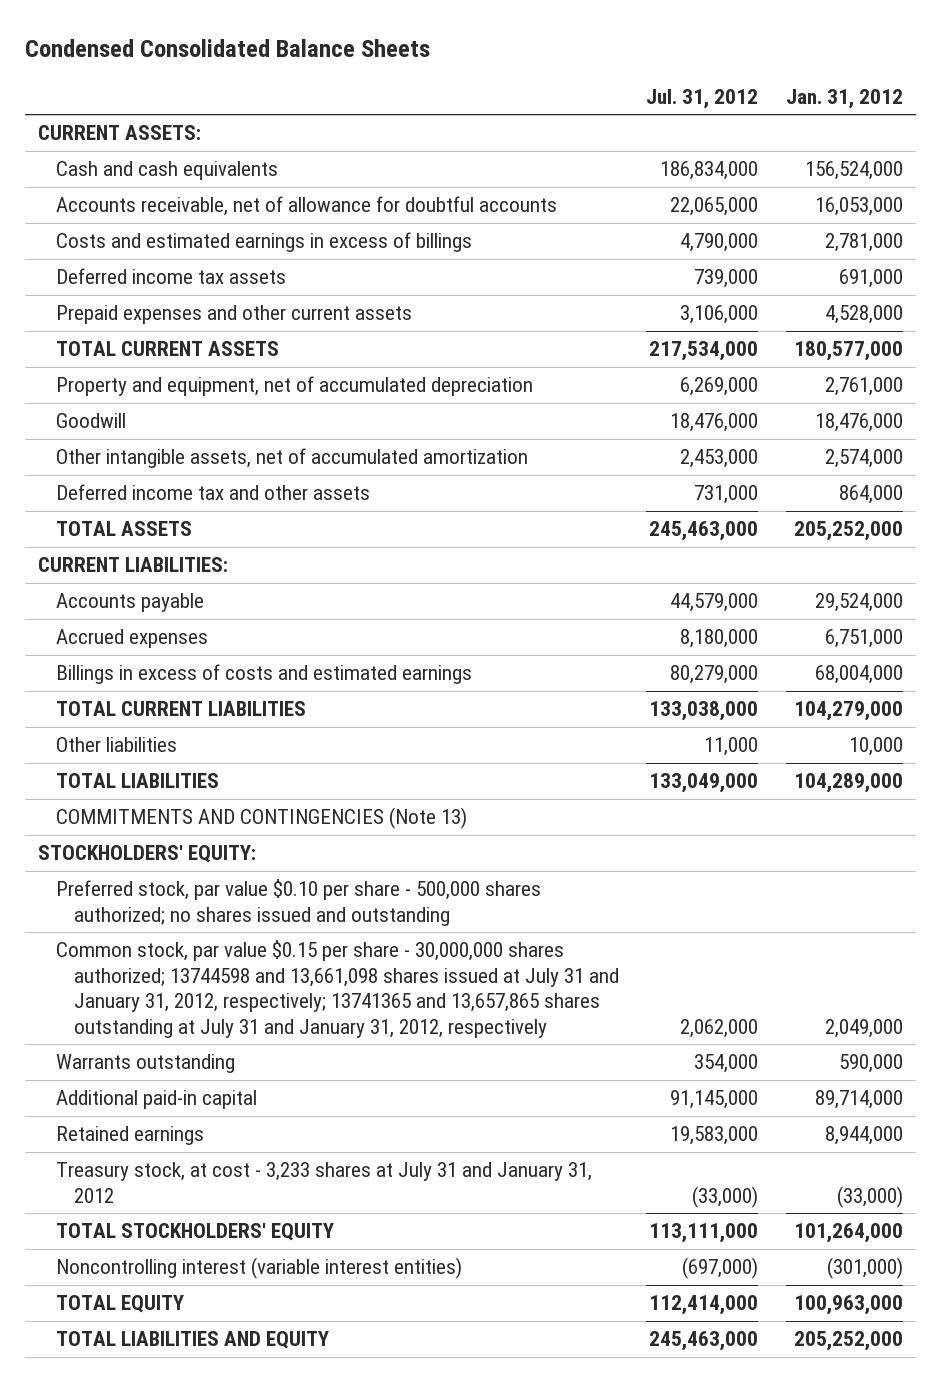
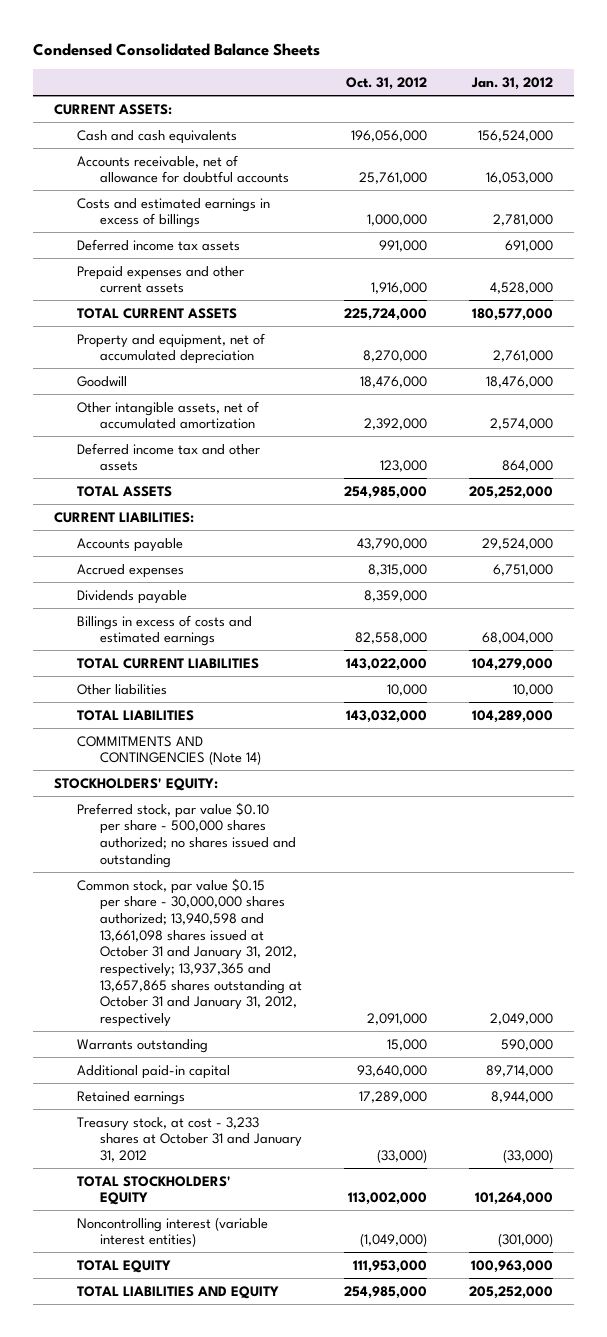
[646,88,759,109] Jul. 31, 2012 -> none
none -> [346,76,428,90] Oct. 31, 2012
none -> [76,589,187,604] Dividends payable
[55,807,467,830] COMMITMENTS AND CONTINGENCIES (Note 13) -> [76,735,261,766] COMMITMENTS AND CONTINGENCIES (Note 14)
[55,940,619,1038] Common stock, par value $0.15 per share - 30,000,000 shares authorized; 13744598 and 13,661,098 shares issued at July 31 and January 31, 2012, respectively; 13741365 and 13,657,865 shares outstanding at July 31 and January 31, 2012, respectively -> [76,877,302,1027] Common stock, par value $0.15 per share - 30,000,000 shares authorized; 13,940,598 and 13,661,098 shares issued at October 31 and January 31, 2012, respectively; 13,937,365 and 13,657,865 shares outstanding at October 31 and January 31, 2012, respectively
[55,1162,592,1203] Treasury stock, at cost - 3,233 shares at July 31 and January 31, 2012 -> [76,1116,302,1162] Treasury stock, at cost - 3,233 shares at October 31 and January 31, 2012

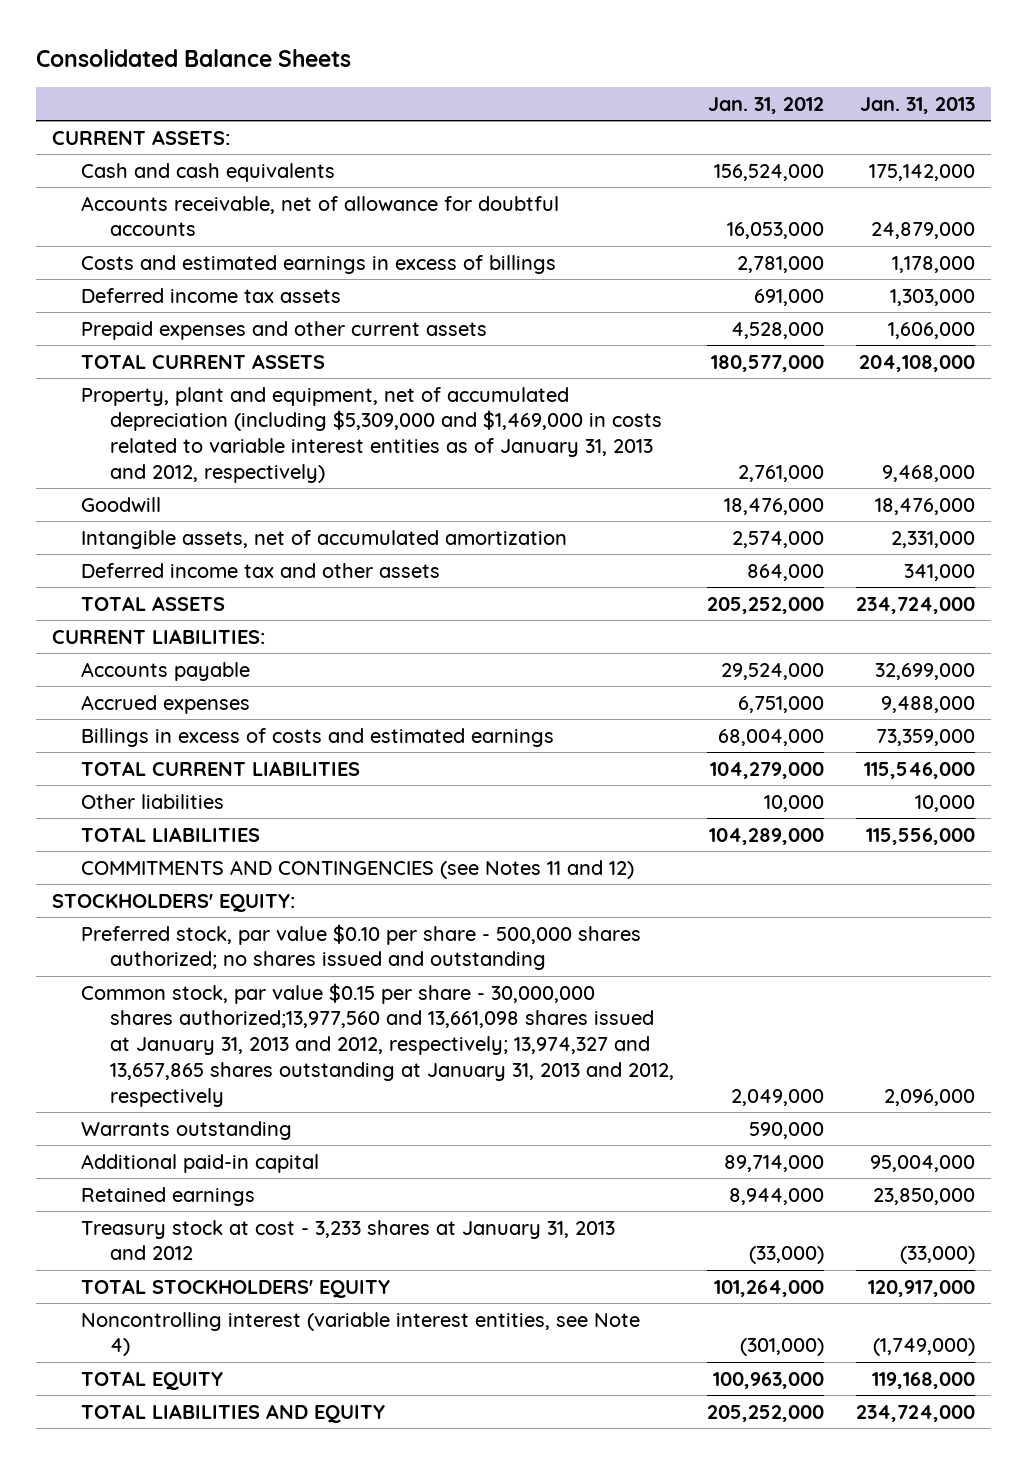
[32,42,320,56] Condensed Consolidated Balance Sheets -> [36,49,352,68] Consolidated Balance Sheets
[346,76,428,90] Oct. 31, 2012 -> none
none -> [859,96,975,114] Jan. 31, 2013
[76,332,265,365] Property and equipment, net of accumulated depreciation -> [81,386,663,483] Property, plant and equipment, net of accumulated depreciation (including $5,309,000 and $1,469,000 in costs related to variable interest entities as of January 31, 2013 and 2012, respectively)
[76,400,259,430] Other intangible assets, net of accumulated amortization -> [81,529,568,549] Intangible assets, net of accumulated amortization
[76,589,187,604] Dividends payable -> none
[76,735,261,766] COMMITMENTS AND CONTINGENCIES (Note 14) -> [81,859,635,879] COMMITMENTS AND CONTINGENCIES (see Notes 11 and 12)
[76,877,302,1027] Common stock, par value $0.15 per share - 30,000,000 shares authorized; 13,940,598 and 13,661,098 shares issued at October 31 and January 31, 2012, respectively; 13,937,365 and 13,657,865 shares outstanding at October 31 and January 31, 2012, respectively -> [81,982,675,1107] Common stock, par value $0.15 per share - 30,000,000 shares authorized;13,977,560 and 13,661,098 shares issued at January 31, 2013 and 2012, respectively; 13,974,327 and 13,657,865 shares outstanding at January 31, 2013 and 2012, respectively
[76,1116,302,1162] Treasury stock, at cost - 3,233 shares at October 31 and January 31, 2012 -> [81,1219,616,1261] Treasury stock at cost - 3,233 shares at January 31, 2013 and 2012
[76,1216,268,1248] Noncontrolling interest (variable interest entities) -> [81,1311,641,1357] Noncontrolling interest (variable interest entities, see Note 4)

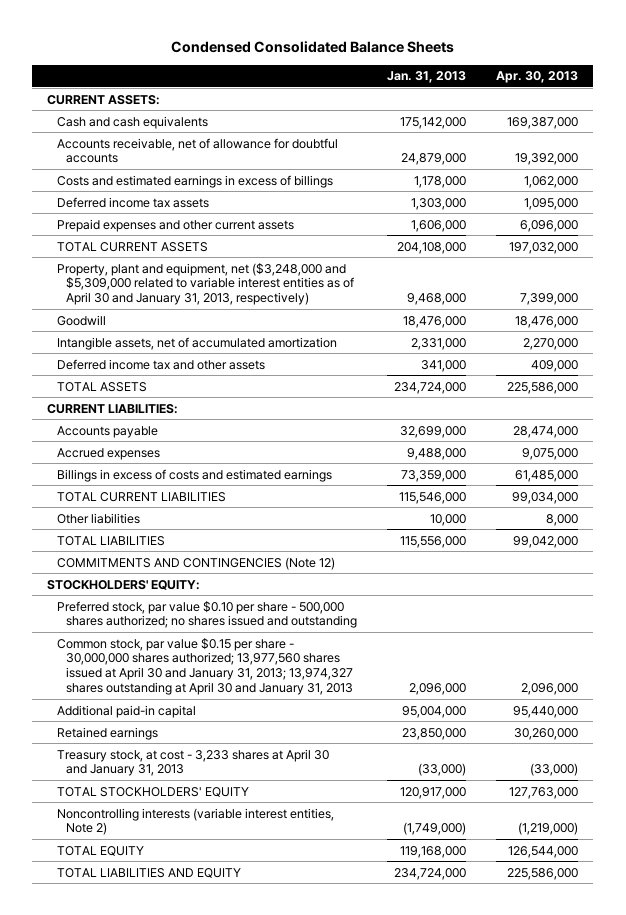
[36,49,352,68] Consolidated Balance Sheets -> [170,41,454,54] Condensed Consolidated Balance Sheets
[707,96,824,114] Jan. 31, 2012 -> none
none -> [496,71,579,84] Apr. 30, 2013
[81,386,663,483] Property, plant and equipment, net of accumulated depreciation (including $5,309,000 and $1,469,000 in costs related to variable interest entities as of January 31, 2013 and 2012, respectively) -> [56,262,355,306] Property, plant and equipment, net ($3,248,000 and $5,309,000 related to variable interest entities as of April 30 and January 31, 2013, respectively)
[81,859,635,879] COMMITMENTS AND CONTINGENCIES (see Notes 11 and 12) -> [56,556,335,570] COMMITMENTS AND CONTINGENCIES (Note 12)
[81,1120,293,1140] Warrants outstanding -> none
[81,982,675,1107] Common stock, par value $0.15 per share - 30,000,000 shares authorized;13,977,560 and 13,661,098 shares issued at January 31, 2013 and 2012, respectively; 13,974,327 and 13,657,865 shares outstanding at January 31, 2013 and 2012, respectively -> [56,637,354,696] Common stock, par value $0.15 per share - 30,000,000 shares authorized; 13,977,560 shares issued at April 30 and January 31, 2013; 13,974,327 shares outstanding at April 30 and January 31, 2013
[81,1219,616,1261] Treasury stock at cost - 3,233 shares at January 31, 2013 and 2012 -> [56,748,329,777] Treasury stock, at cost - 3,233 shares at April 30 and January 31, 2013
[81,1311,641,1357] Noncontrolling interest (variable interest entities, see Note 4) -> [56,807,334,836] Noncontrolling interests (variable interest entities, Note 2)

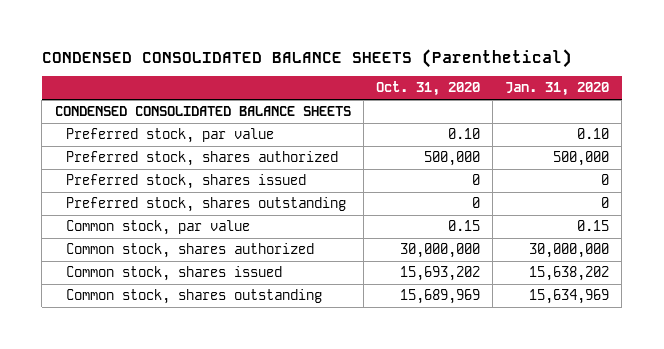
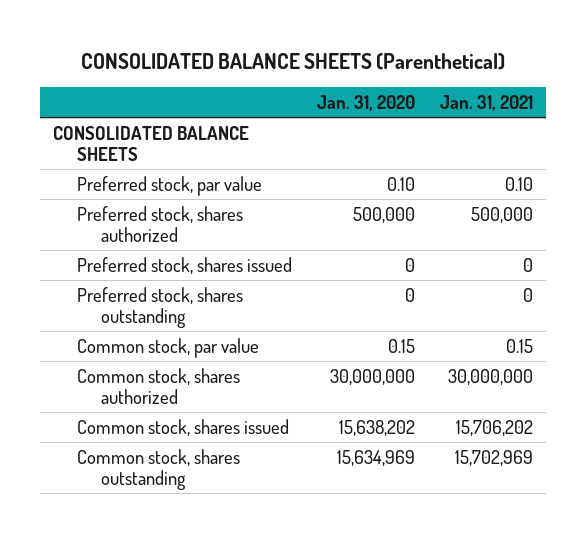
[41,48,572,68] CONDENSED CONSOLIDATED BALANCE SHEETS (Parenthetical) -> [80,52,505,70] CONSOLIDATED BALANCE SHEETS (Parenthetical)
[375,81,480,97] Oct. 31, 2020 -> none
none -> [440,94,534,111] Jan. 31, 2021
[54,106,351,117] CONDENSED CONSOLIDATED BALANCE SHEETS -> [52,125,249,162] CONSOLIDATED BALANCE SHEETS

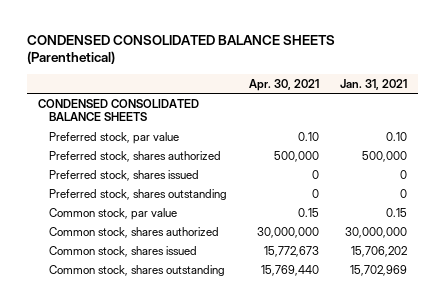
[80,52,505,70] CONSOLIDATED BALANCE SHEETS (Parenthetical) -> [26,34,335,65] CONDENSED CONSOLIDATED BALANCE SHEETS (Parenthetical)
[317,94,416,111] Jan. 31, 2020 -> none
none -> [248,78,319,91] Apr. 30, 2021
[52,125,249,162] CONSOLIDATED BALANCE SHEETS -> [37,98,199,122] CONDENSED CONSOLIDATED BALANCE SHEETS

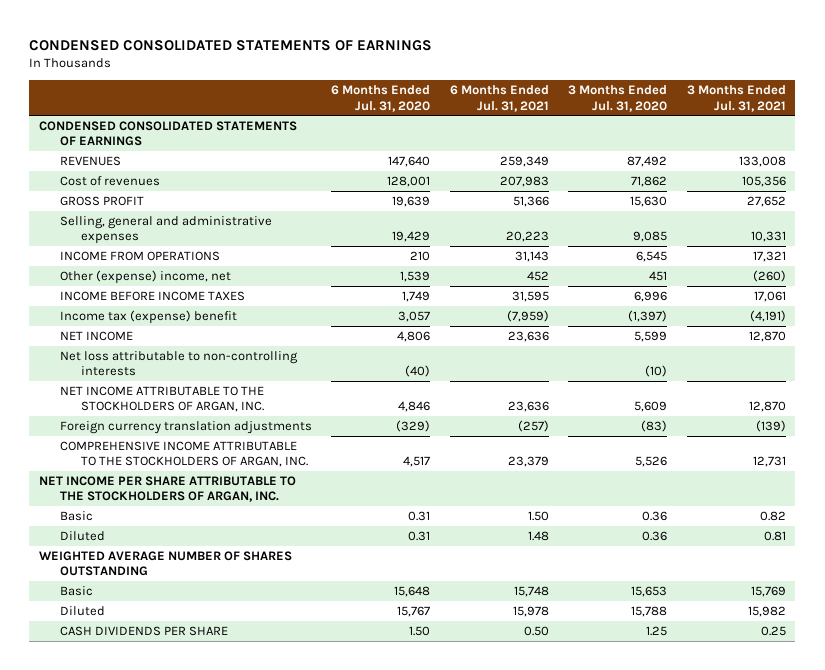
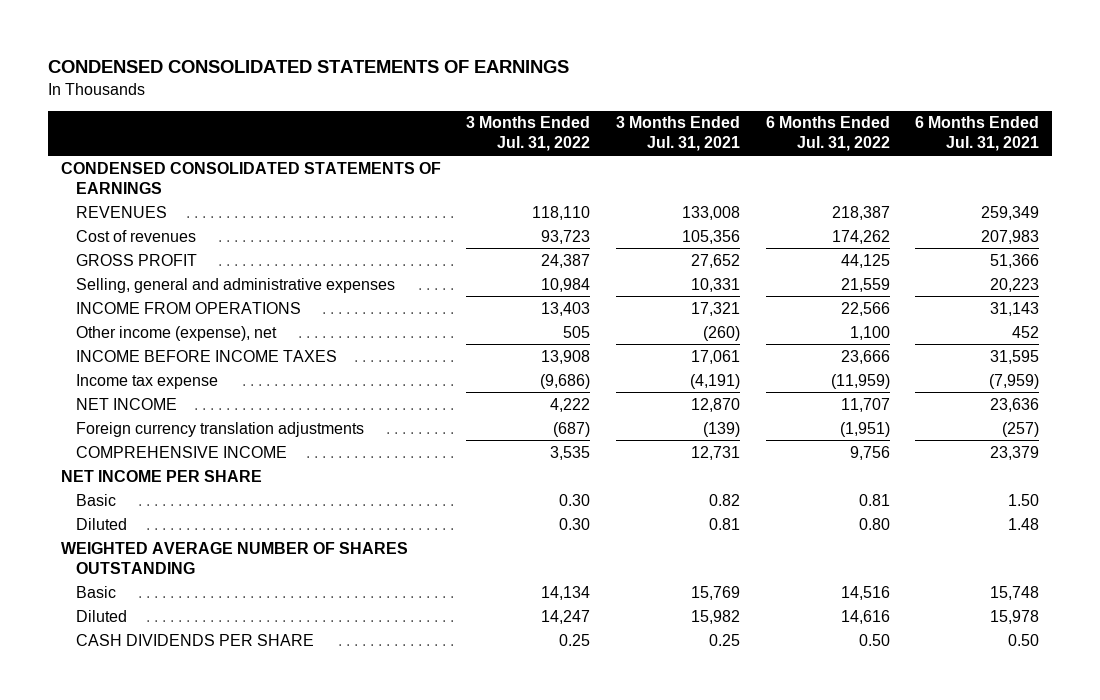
[331,85,431,112] 6 Months Ended Jul. 31, 2020 -> none
[568,85,668,112] 3 Months Ended Jul. 31, 2020 -> none
none -> [466,116,591,152] 3 Months Ended Jul. 31, 2022
none -> [765,116,890,152] 6 Months Ended Jul. 31, 2022
[59,270,231,285] Other (expense) income, net -> [75,325,277,341] Other income (expense), net
[59,310,237,325] Income tax (expense) benefit -> [75,373,218,389] Income tax expense
[59,351,298,377] Net loss attributable to non-controlling interests -> none
[59,386,264,413] NET INCOME ATTRIBUTABLE TO THE STOCKHOLDERS OF ARGAN, INC. -> none
[59,441,308,468] COMPREHENSIVE INCOME ATTRIBUTABLE TO THE STOCKHOLDERS OF ARGAN, INC. -> [75,445,287,458] COMPREHENSIVE INCOME
[39,476,297,503] NET INCOME PER SHARE ATTRIBUTABLE TO THE STOCKHOLDERS OF ARGAN, INC. -> [60,469,262,482] NET INCOME PER SHARE

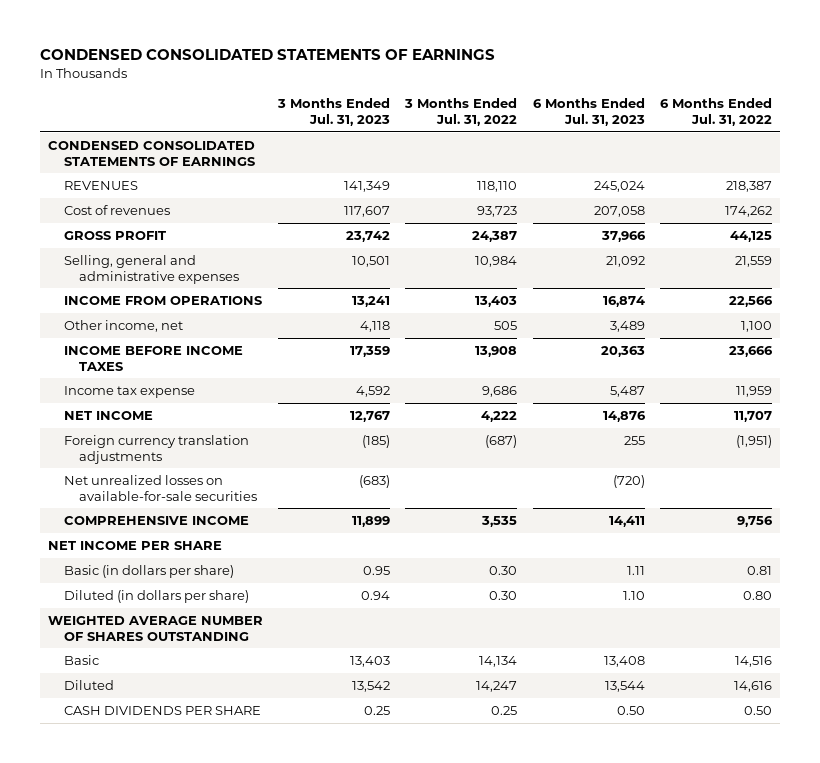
[616,116,741,152] 3 Months Ended Jul. 31, 2021 -> none
[915,116,1040,152] 6 Months Ended Jul. 31, 2021 -> none
none -> [277,98,391,126] 3 Months Ended Jul. 31, 2023
none -> [532,98,645,126] 6 Months Ended Jul. 31, 2023
[75,325,277,341] Other income (expense), net -> [63,319,183,332] Other income, net
[540,373,591,389] (9,686) -> [482,385,518,397] 9,686
[830,373,890,389] (11,959) -> [735,385,772,397] 11,959
none -> [63,474,258,501] Net unrealized losses on available-for-sale securities
[75,493,116,506] Basic -> [63,564,234,578] Basic (in dollars per share)
[75,517,127,530] Diluted -> [63,589,249,603] Diluted (in dollars per share)

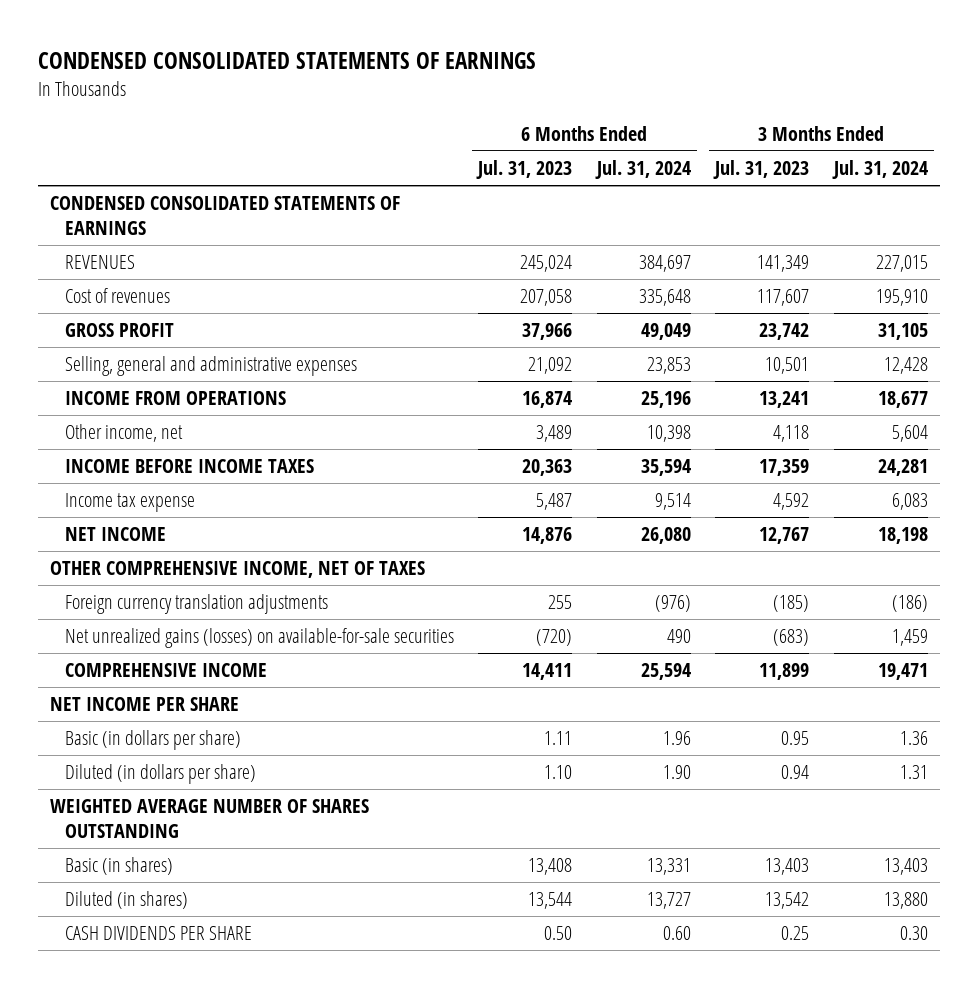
[404,98,518,126] 3 Months Ended Jul. 31, 2022 -> none
[659,98,772,126] 6 Months Ended Jul. 31, 2022 -> none
none -> [594,160,691,180] Jul. 31, 2024
none -> [831,160,928,180] Jul. 31, 2024
none -> [50,561,426,579] OTHER COMPREHENSIVE INCOME, NET OF TAXES
[63,474,258,501] Net unrealized losses on available-for-sale securities -> [64,628,454,649] Net unrealized gains (losses) on available-for-sale securities
[63,654,99,665] Basic -> [64,857,173,876] Basic (in shares)
[63,679,114,690] Diluted -> [64,891,188,910] Diluted (in shares)

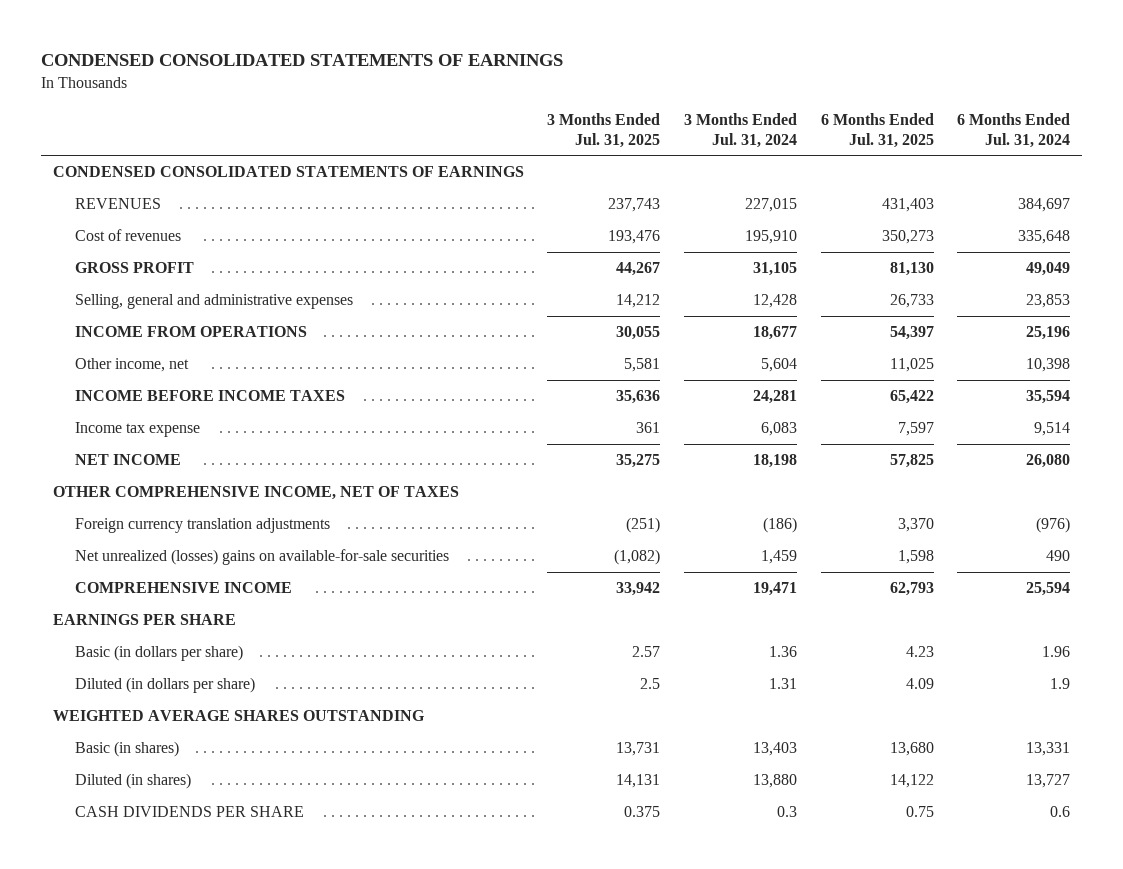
[476,160,573,180] Jul. 31, 2023 -> none
[713,160,810,180] Jul. 31, 2023 -> none
none -> [547,113,661,148] 3 Months Ended Jul. 31, 2025
none -> [820,113,934,148] 6 Months Ended Jul. 31, 2025
[64,628,454,649] Net unrealized gains (losses) on available-for-sale securities -> [74,549,449,566] Net unrealized (losses) gains on available-for-sale securities
[50,697,240,712] NET INCOME PER SHARE -> [52,614,236,626] EARNINGS PER SHARE
[662,765,691,780] 1.90 -> [1050,678,1071,690] 1.9
[50,799,370,839] WEIGHTED AVERAGE NUMBER OF SHARES OUTSTANDING -> [52,710,425,722] WEIGHTED AVERAGE SHARES OUTSTANDING
[662,926,691,941] 0.60 -> [1050,806,1071,818] 0.6
[899,926,928,941] 0.30 -> [777,806,798,818] 0.3

